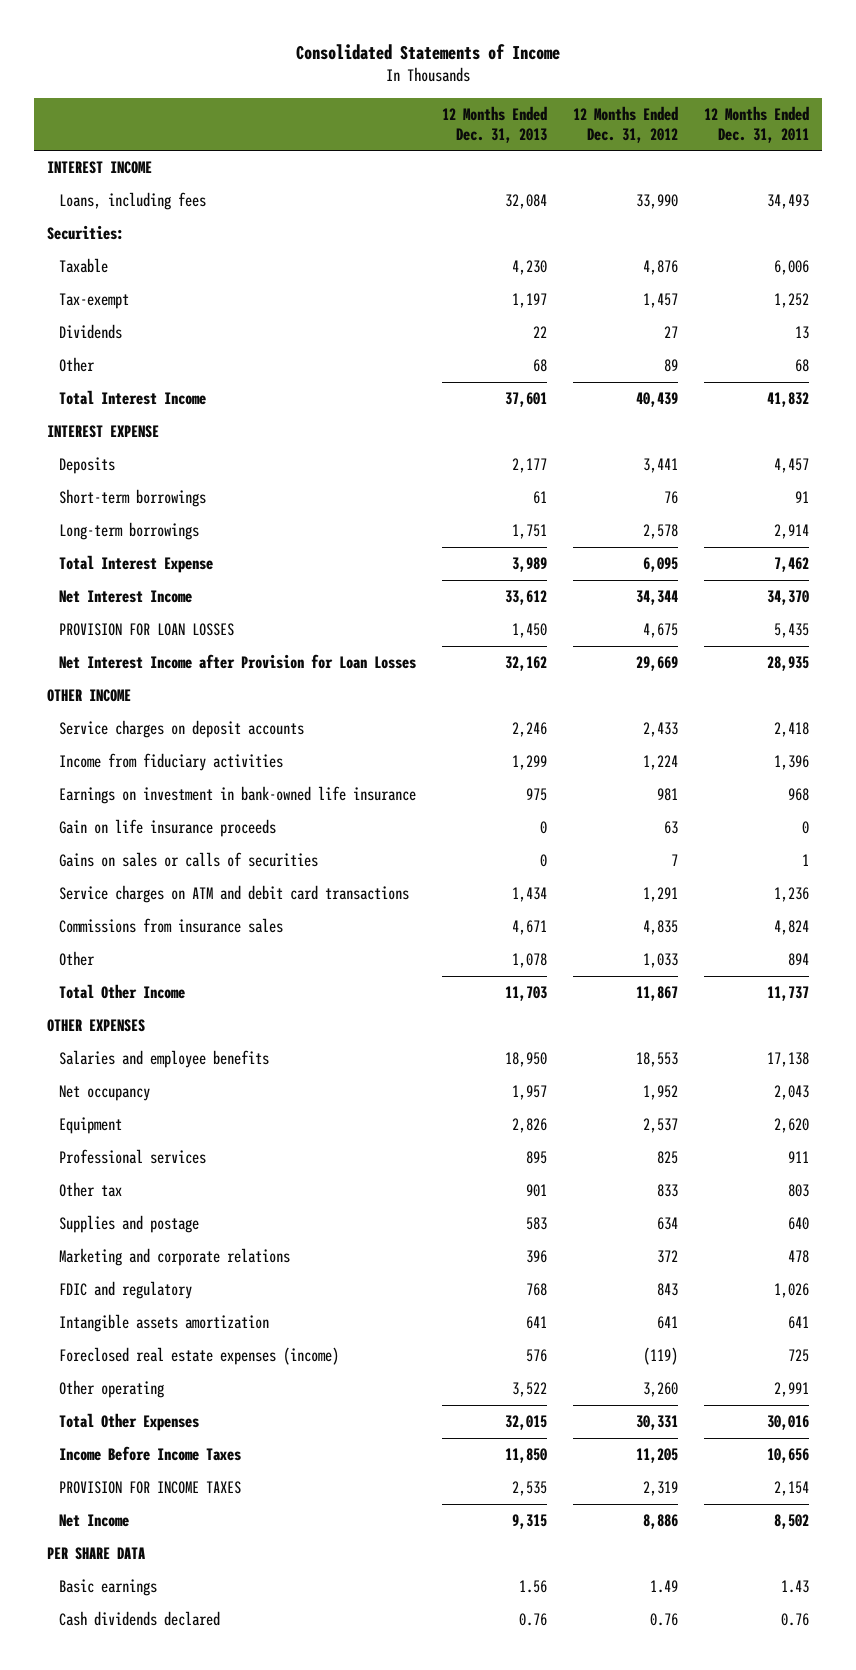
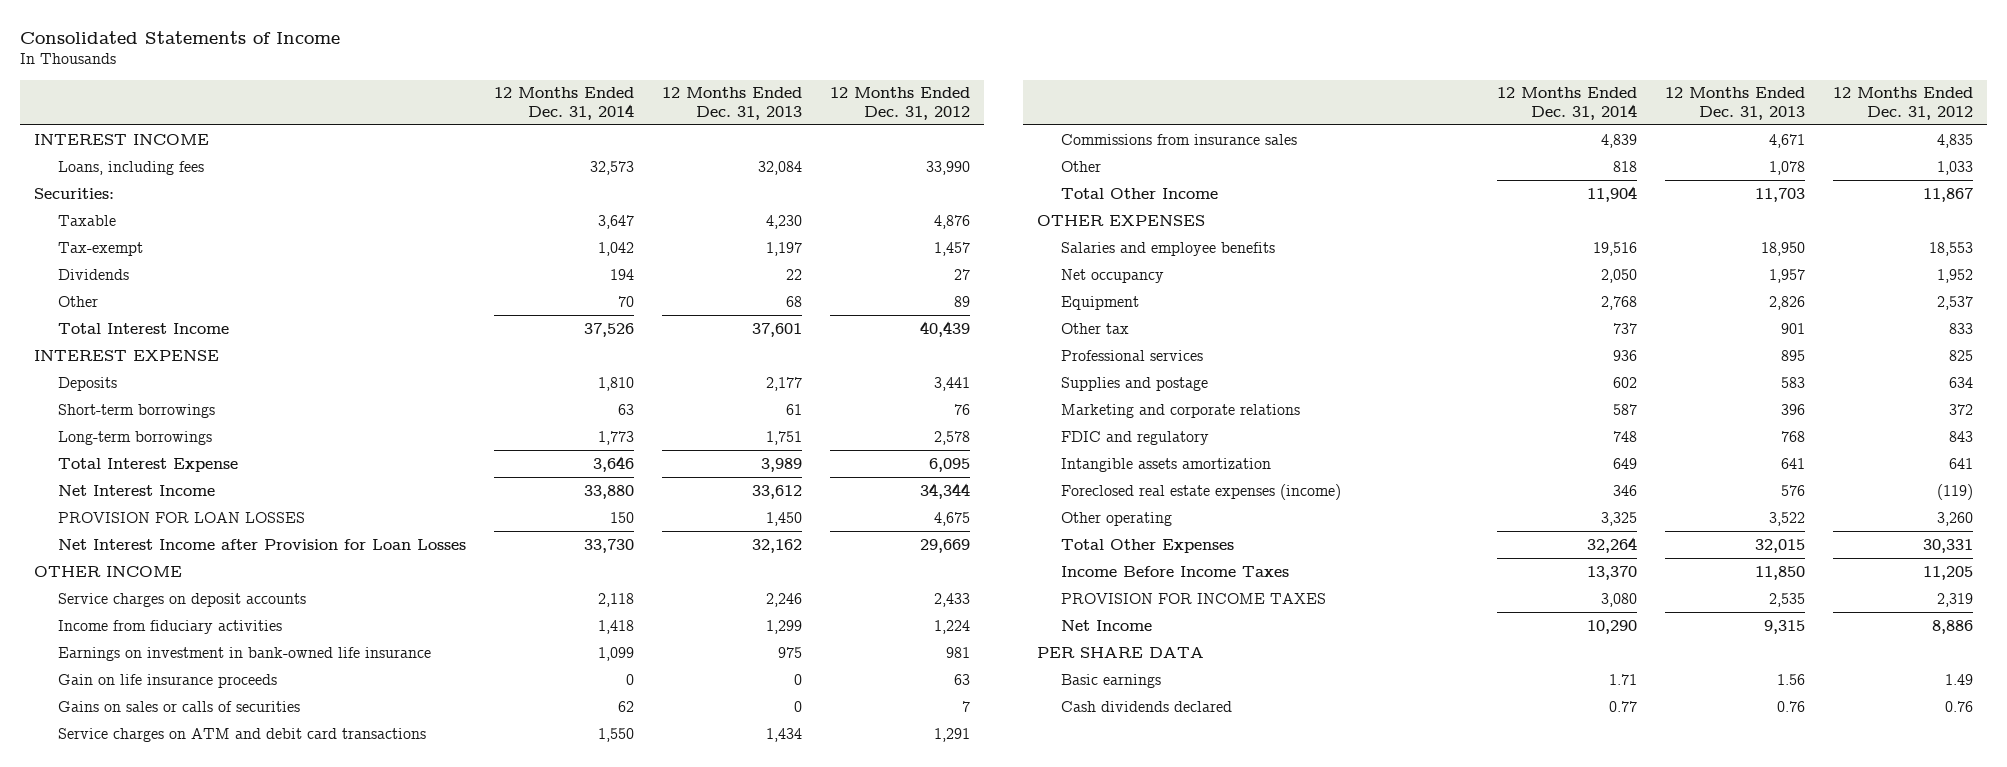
[704,105,810,143] 12 Months Ended Dec. 31, 2011 -> none
none -> [494,87,635,120] 12 Months Ended Dec. 31, 2014
[59,1148,207,1164] Professional services -> [1061,349,1204,361] Professional services

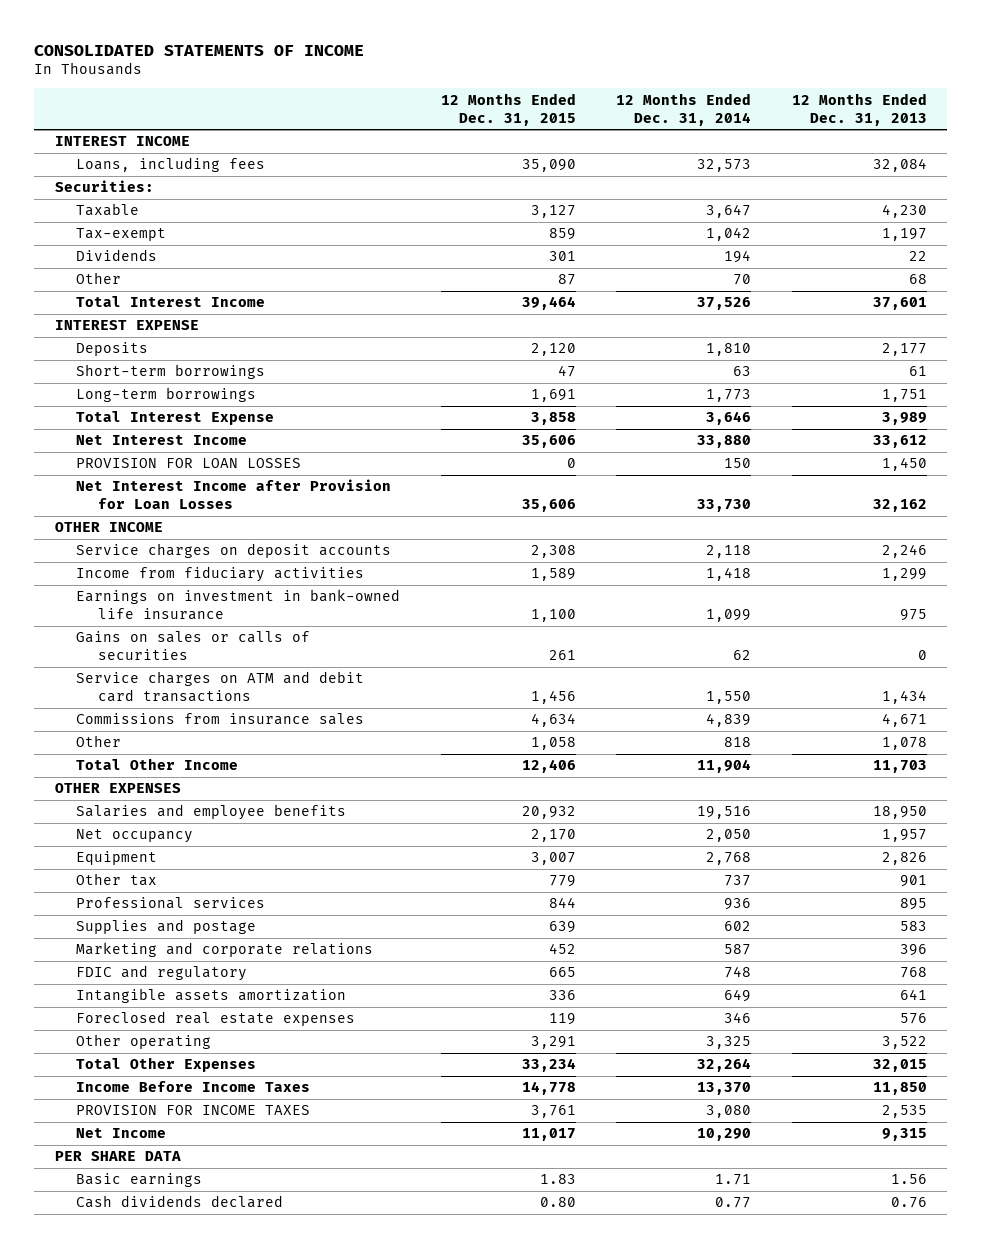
[19,30,340,44] Consolidated Statements of Income -> [34,44,365,56] CONSOLIDATED STATEMENTS OF INCOME
[830,87,971,120] 12 Months Ended Dec. 31, 2012 -> none
none -> [440,92,576,126] 12 Months Ended Dec. 31, 2015
[58,673,278,688] Gain on life insurance proceeds -> none
[1061,483,1342,500] Foreclosed real estate expenses (income) -> [76,1011,356,1027] Foreclosed real estate expenses

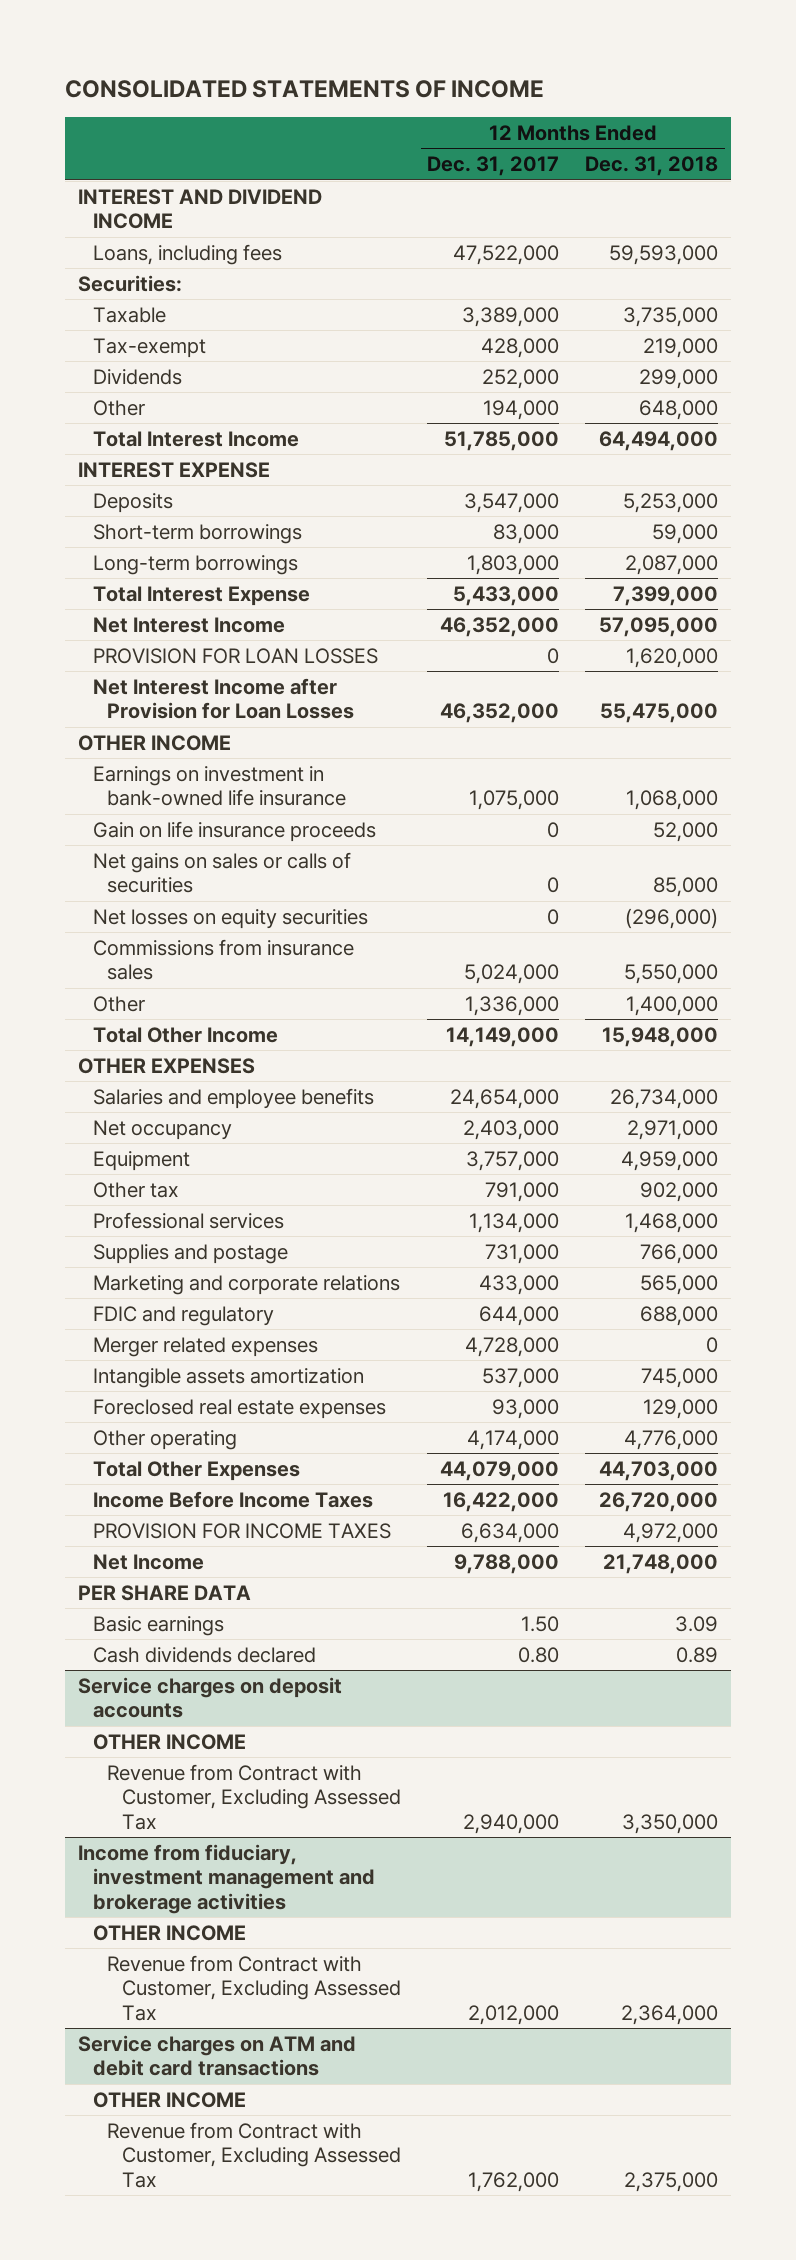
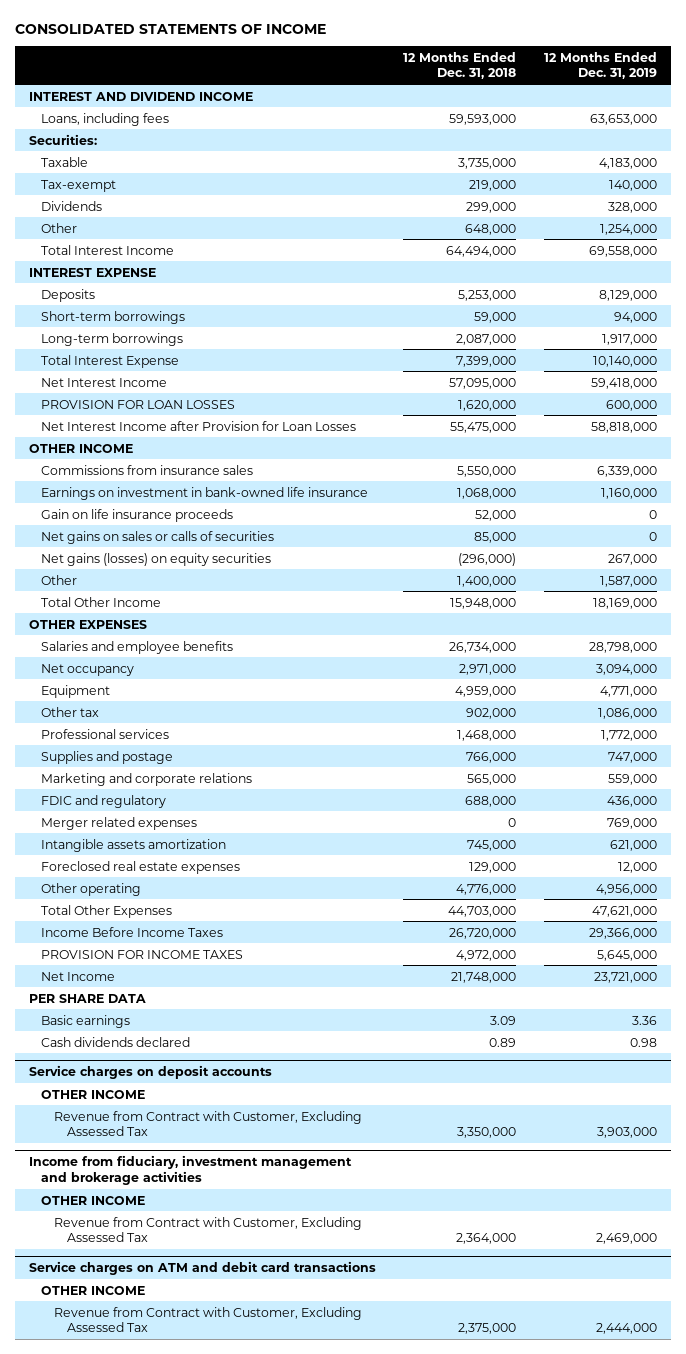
[427,156,560,177] Dec. 31, 2017 -> none
none -> [544,51,658,80] 12 Months Ended Dec. 31, 2019
[92,938,354,981] Commissions from insurance sales -> [41,464,254,475] Commissions from insurance sales
[92,908,368,929] Net losses on equity securities -> [41,552,272,566] Net gains (losses) on equity securities

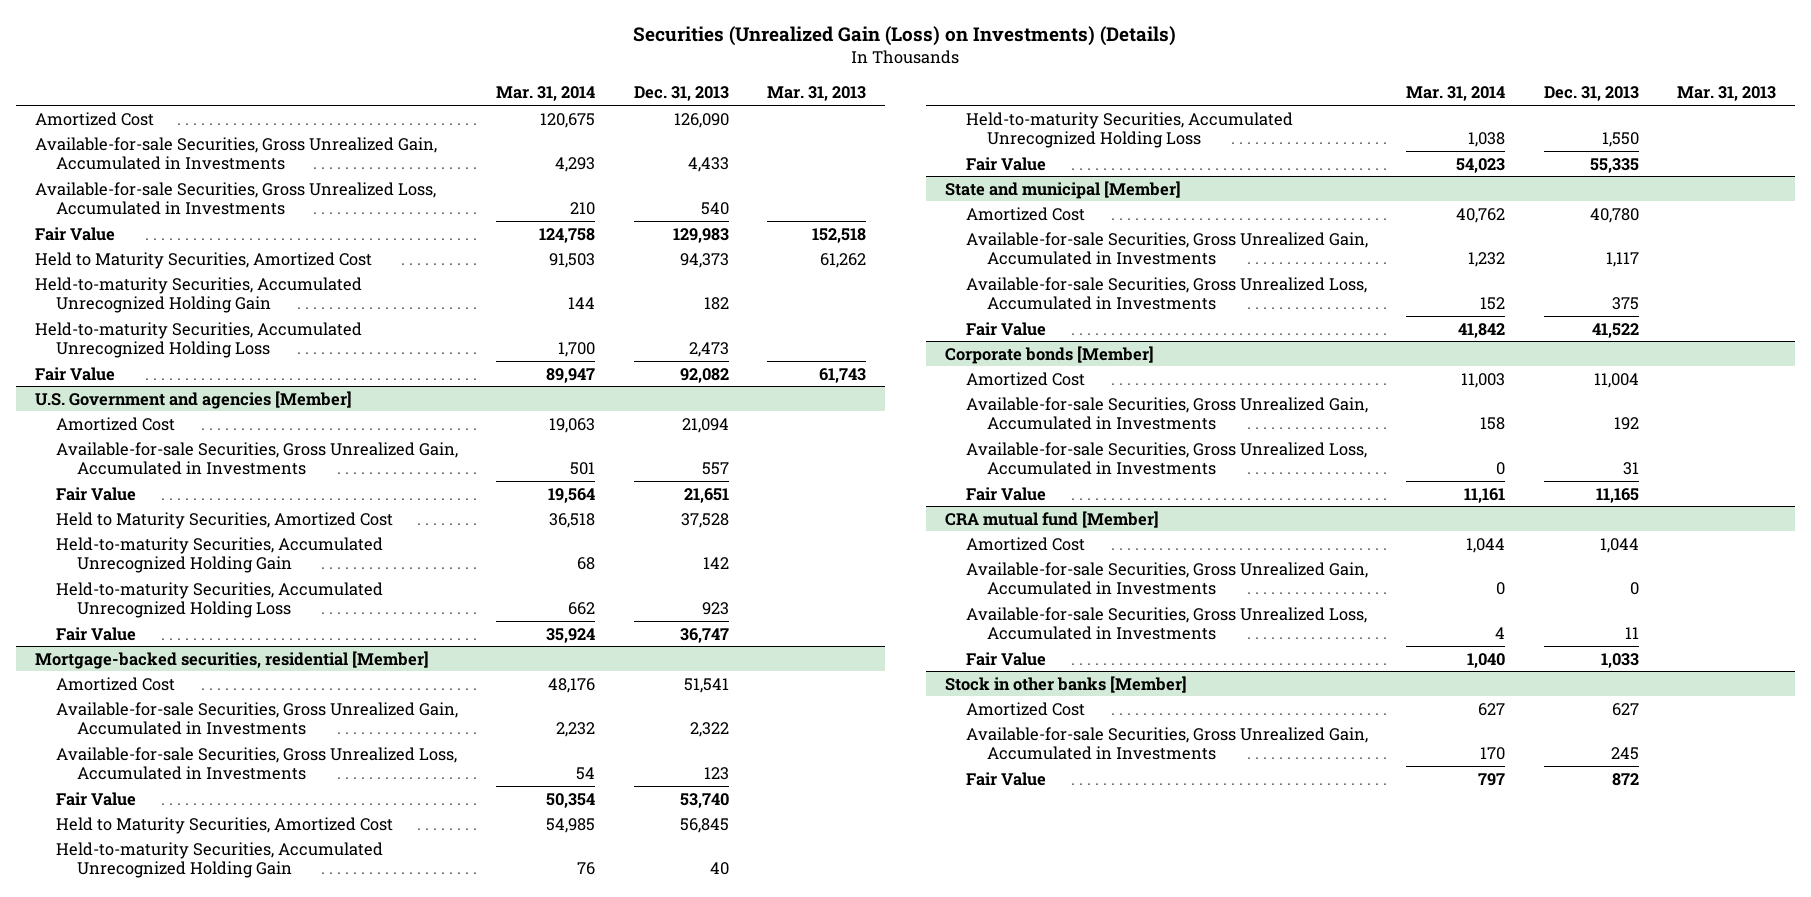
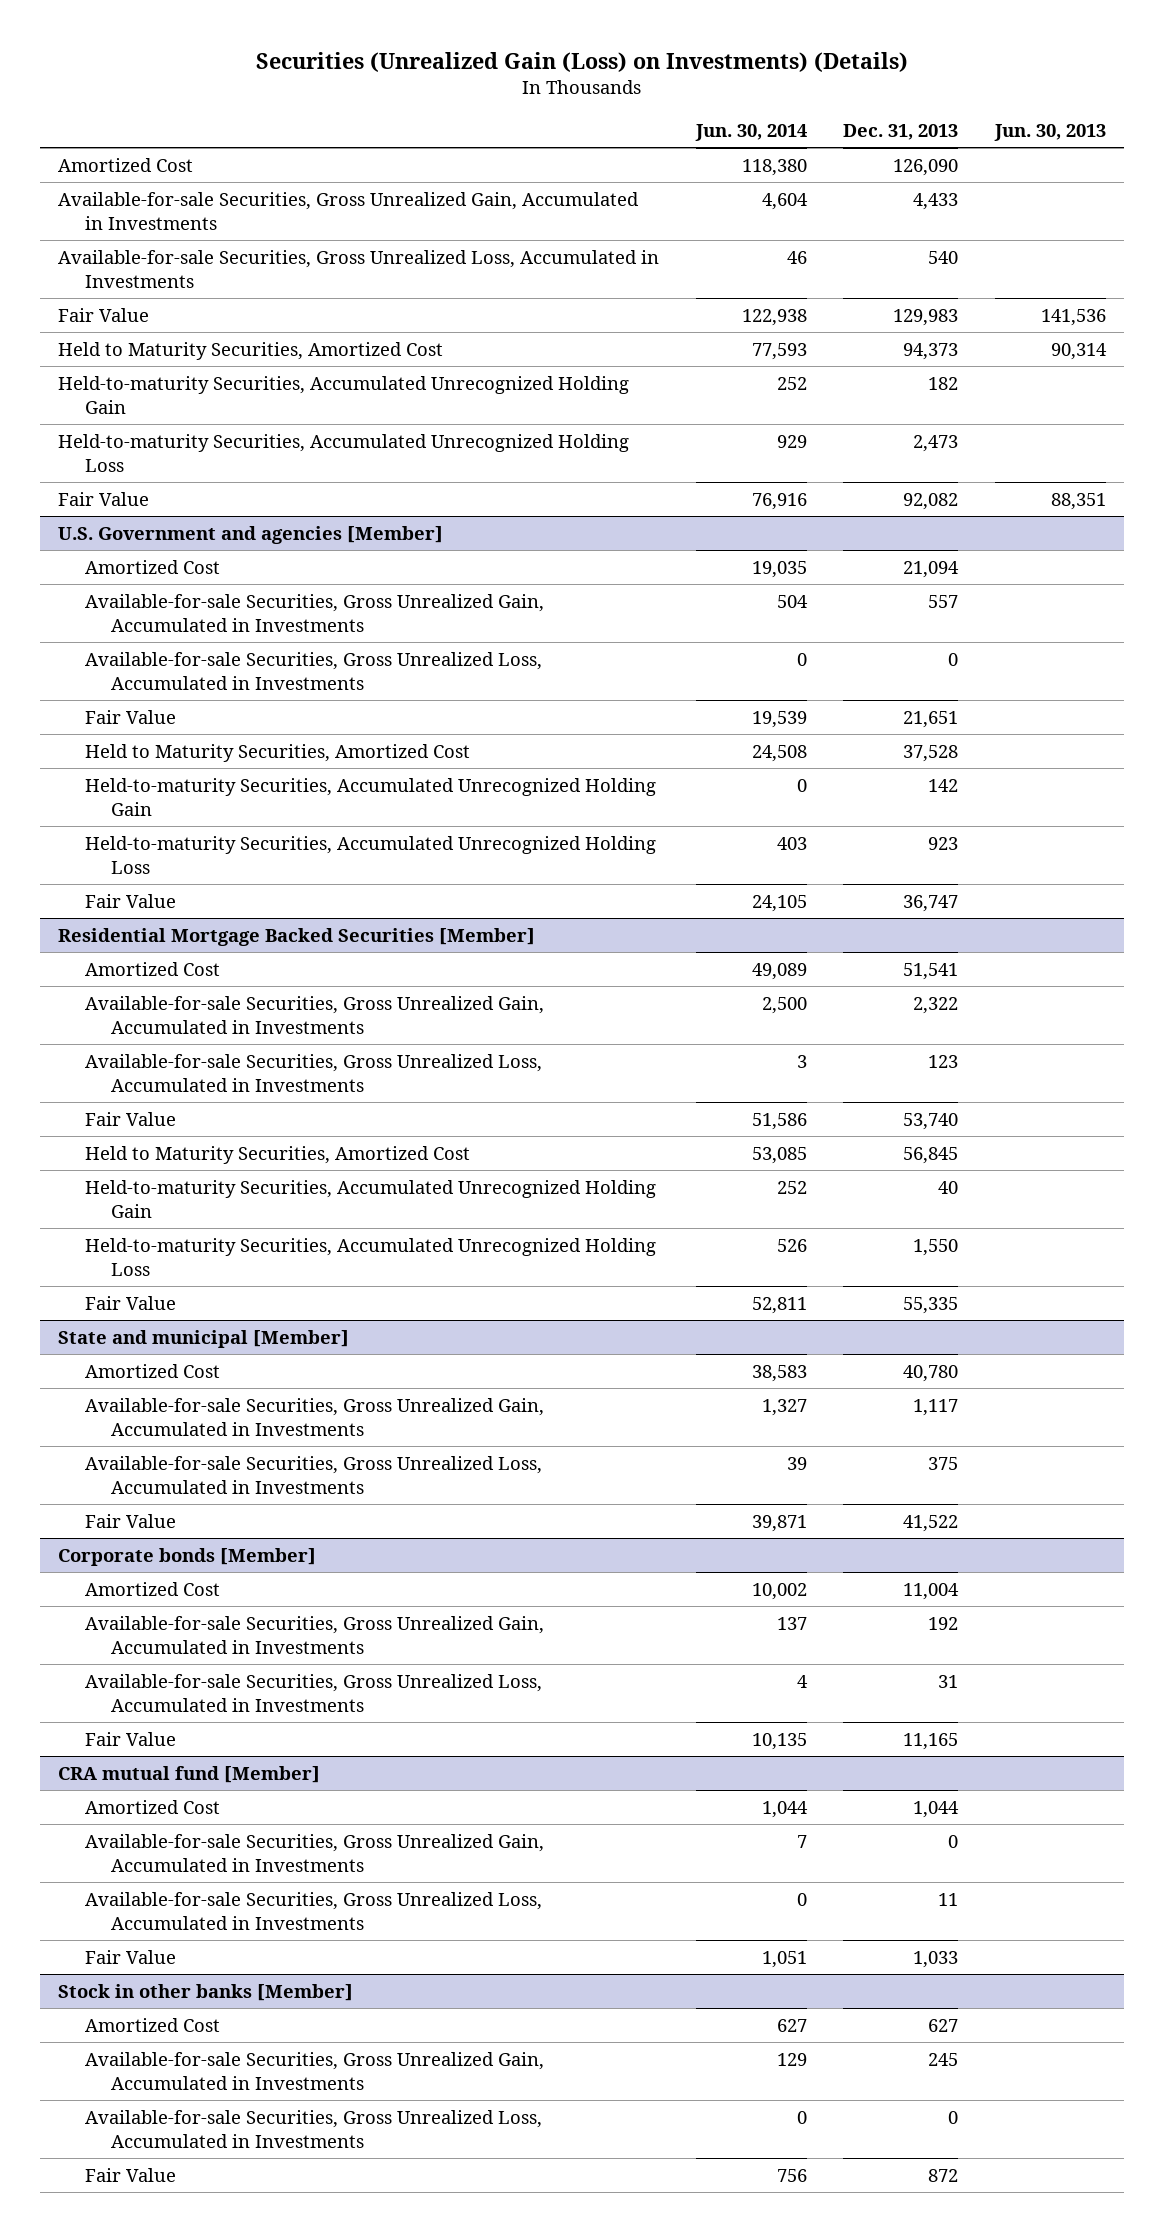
[496,86,596,102] Mar. 31, 2014 -> none
[766,86,866,102] Mar. 31, 2013 -> none
none -> [694,123,807,141] Jun. 30, 2014
none -> [994,123,1107,141] Jun. 30, 2013
none -> [84,651,542,690] Available-for-sale Securities, Gross Unrealized Loss, Accumulated in Investments
[34,650,429,669] Mortgage-backed securities, residential [Member] -> [58,927,536,946] Residential Mortgage Backed Securities [Member]
none -> [84,2109,542,2148] Available-for-sale Securities, Gross Unrealized Loss, Accumulated in Investments

